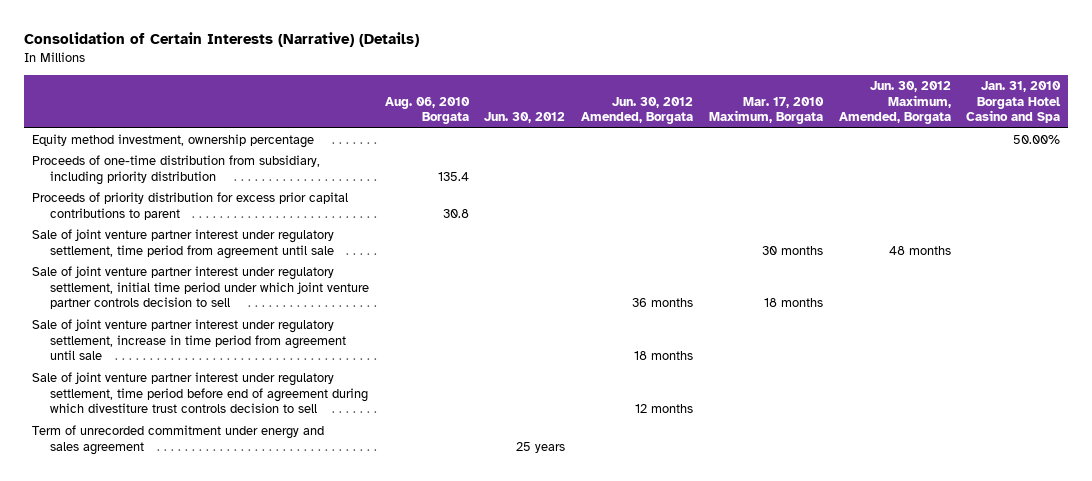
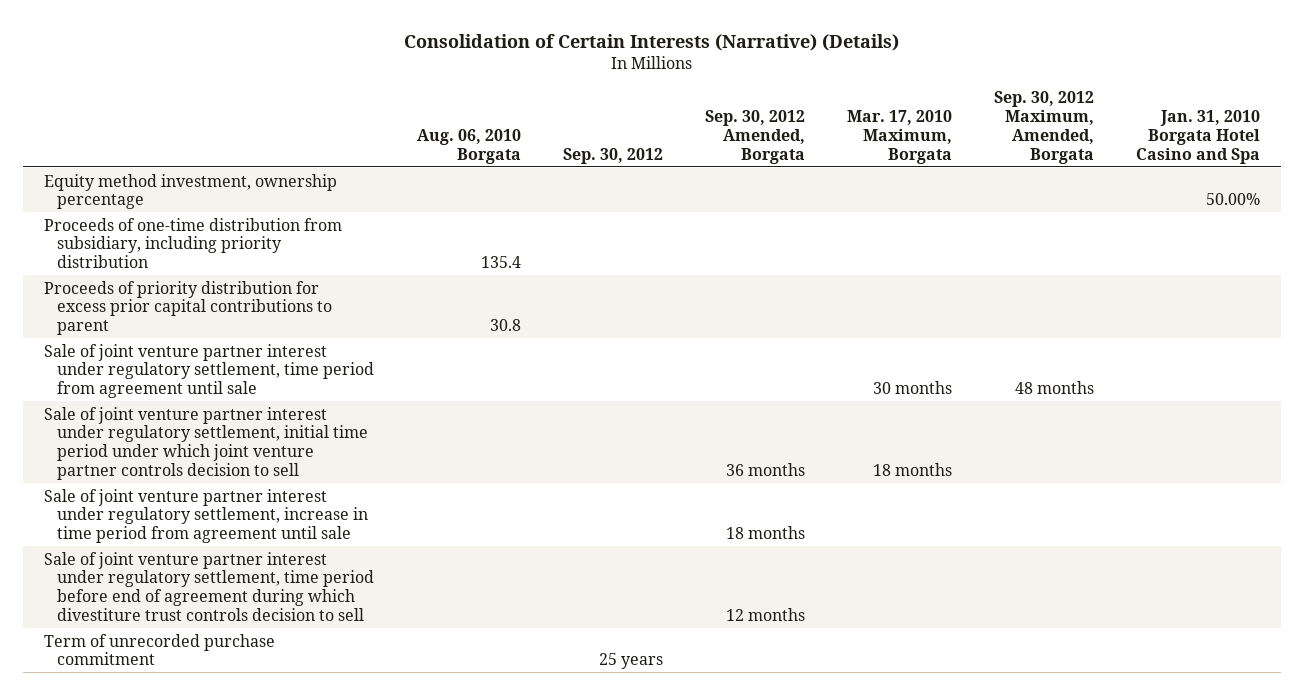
[484,112,566,124] Jun. 30, 2012 -> none
[581,96,694,125] Jun. 30, 2012 Amended, Borgata -> none
[838,81,951,125] Jun. 30, 2012 Maximum, Amended, Borgata -> none
none -> [562,147,663,164] Sep. 30, 2012
none -> [704,110,805,164] Sep. 30, 2012 Amended, Borgata
none -> [994,91,1095,164] Sep. 30, 2012 Maximum, Amended, Borgata
[31,425,324,455] Term of unrecorded commitment under energy and sales agreement -> [44,633,276,666] Term of unrecorded purchase commitment

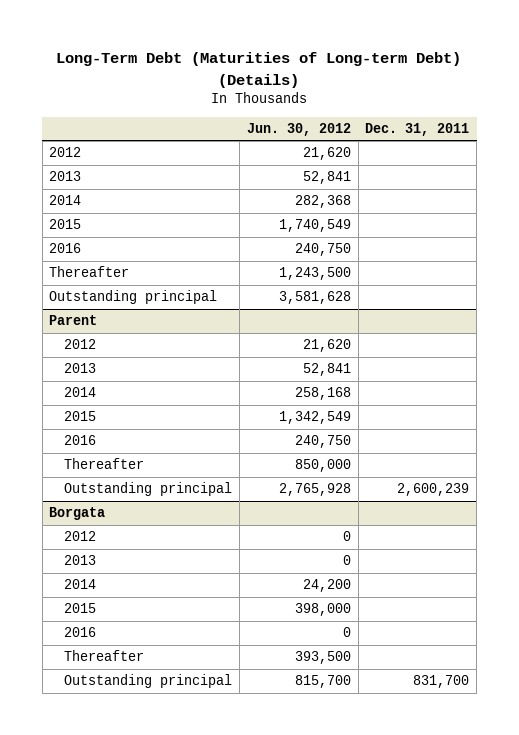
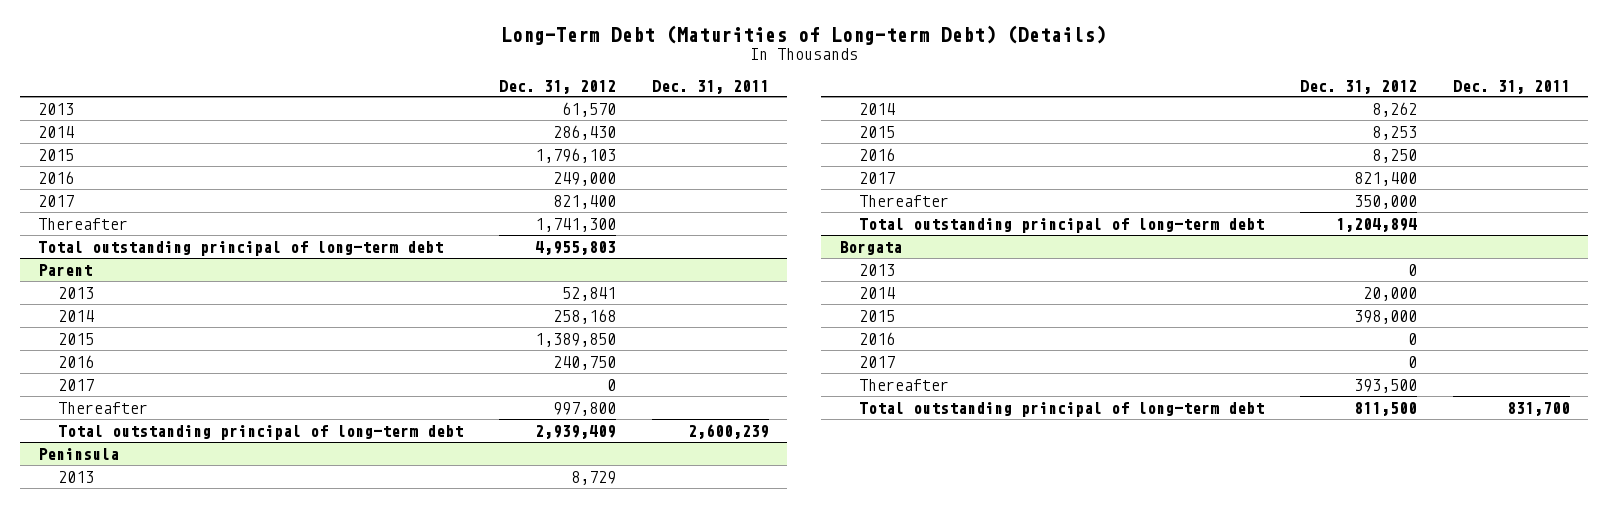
[246,123,351,137] Jun. 30, 2012 -> none
none -> [499,79,617,94] Dec. 31, 2012
[49,147,82,158] 2012 -> none
none -> [38,194,75,207] 2017
[49,290,218,305] Outstanding principal -> [38,240,444,256] Total outstanding principal of long-term debt
[64,339,97,350] 2012 -> none
none -> [57,378,94,391] 2017
[64,482,233,497] Outstanding principal -> [57,424,463,440] Total outstanding principal of long-term debt
none -> [38,447,120,460] Peninsula
none -> [57,470,94,483] 2013
none -> [858,102,895,115] 2014
none -> [858,125,895,138] 2015
none -> [858,147,895,161] 2016
none -> [858,171,895,184] 2017
none -> [858,194,949,207] Thereafter
none -> [858,217,1264,233] Total outstanding principal of long-term debt
[64,531,97,542] 2012 -> none
none -> [858,355,895,368] 2017
[64,674,233,689] Outstanding principal -> [858,401,1264,417] Total outstanding principal of long-term debt

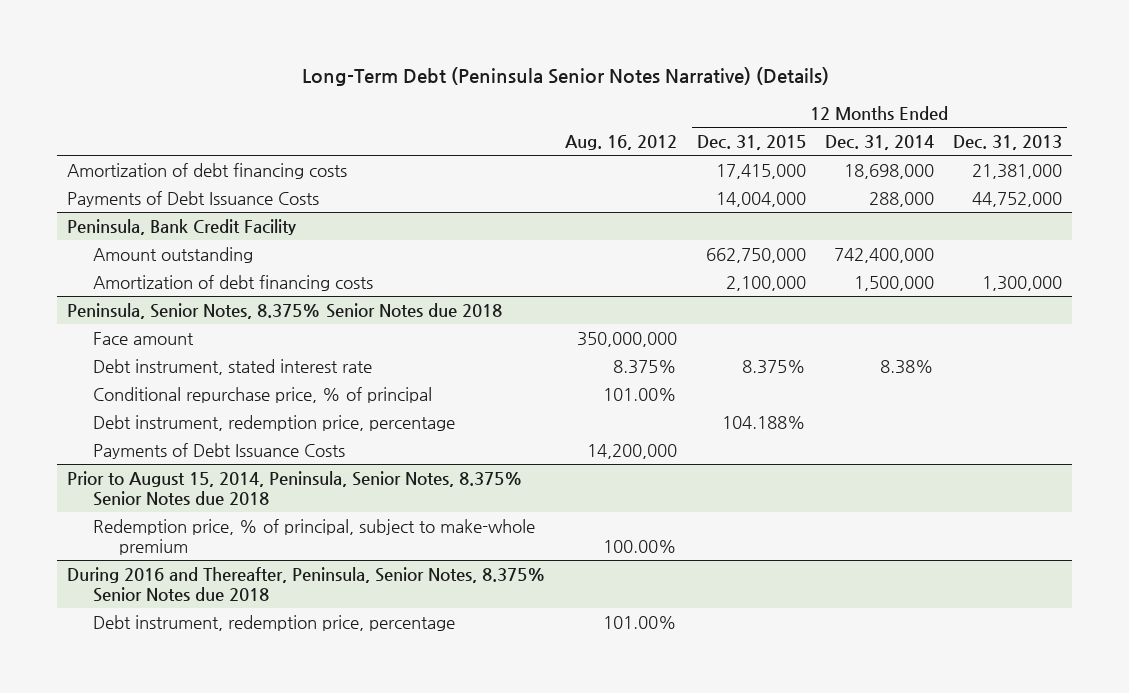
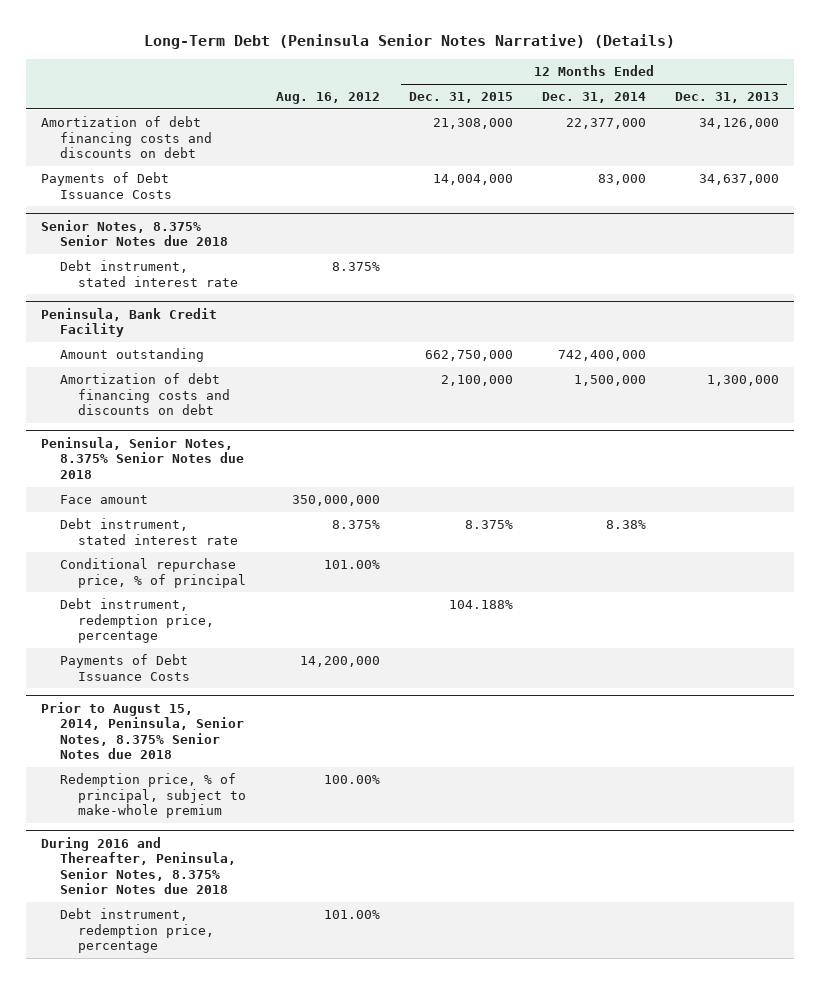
[66,162,347,179] Amortization of debt financing costs -> [40,116,212,159] Amortization of debt financing costs and discounts on debt
[715,163,806,179] 17,415,000 -> [432,118,513,130] 21,308,000
[843,163,934,179] 18,698,000 -> [566,118,647,130] 22,377,000
[972,163,1063,179] 21,381,000 -> [699,118,780,130] 34,126,000
[868,191,934,207] 288,000 -> [598,174,647,186] 83,000
[972,191,1063,207] 44,752,000 -> [699,174,780,186] 34,637,000
none -> [40,219,228,247] Senior Notes, 8.375% Senior Notes due 2018
none -> [59,260,239,287] Debt instrument, stated interest rate
[92,274,373,291] Amortization of debt financing costs -> [59,373,231,416] Amortization of debt financing costs and discounts on debt

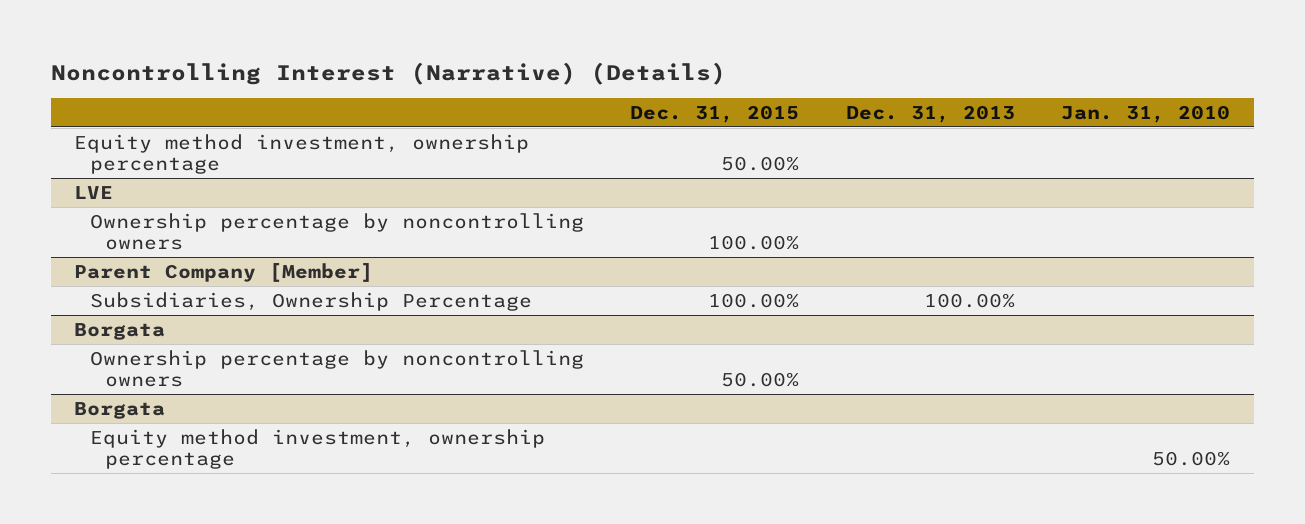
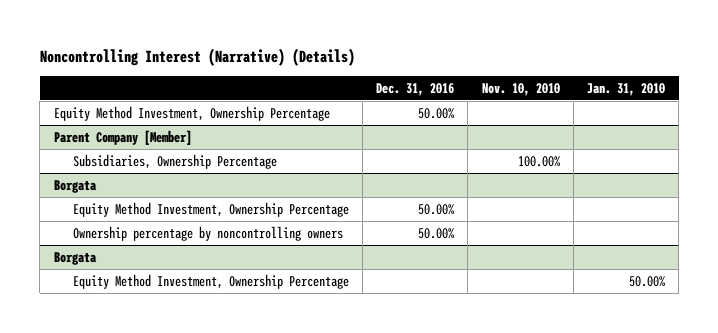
[630,104,800,123] Dec. 31, 2015 -> none
[845,104,1015,123] Dec. 31, 2013 -> none
none -> [376,82,455,96] Dec. 31, 2016
none -> [481,82,560,96] Nov. 10, 2010
[74,185,114,199] LVE -> none
[89,212,584,251] Ownership percentage by noncontrolling owners -> none
[74,133,530,175] Equity method investment, ownership percentage -> [53,105,330,121] Equity Method Investment, Ownership Percentage
none -> [72,201,349,217] Equity Method Investment, Ownership Percentage
[89,428,545,470] Equity method investment, ownership percentage -> [72,273,349,289] Equity Method Investment, Ownership Percentage

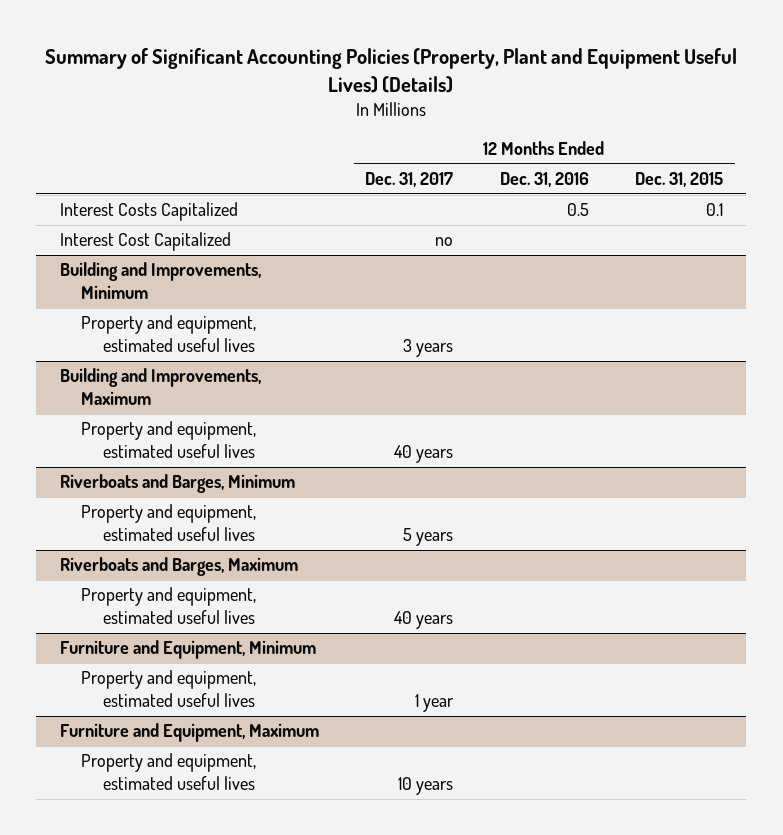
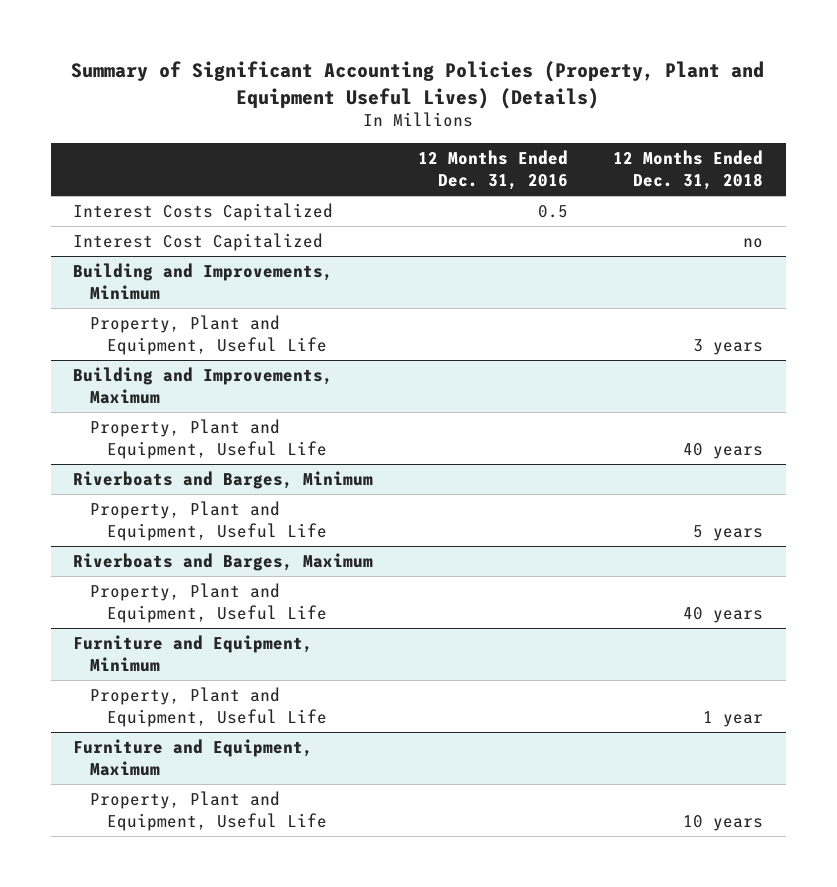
[365,172,454,188] Dec. 31, 2017 -> none
[635,172,724,188] Dec. 31, 2015 -> none
none -> [613,150,764,191] 12 Months Ended Dec. 31, 2018
[81,315,257,353] Property and equipment, estimated useful lives -> [90,314,328,355] Property, Plant and Equipment, Useful Life
[81,421,257,459] Property and equipment, estimated useful lives -> [90,418,328,459] Property, Plant and Equipment, Useful Life
[81,504,257,542] Property and equipment, estimated useful lives -> [90,500,328,541] Property, Plant and Equipment, Useful Life
[81,587,257,625] Property and equipment, estimated useful lives -> [90,582,328,623] Property, Plant and Equipment, Useful Life
[81,670,257,708] Property and equipment, estimated useful lives -> [90,686,328,727] Property, Plant and Equipment, Useful Life
[81,753,257,791] Property and equipment, estimated useful lives -> [90,790,328,831] Property, Plant and Equipment, Useful Life

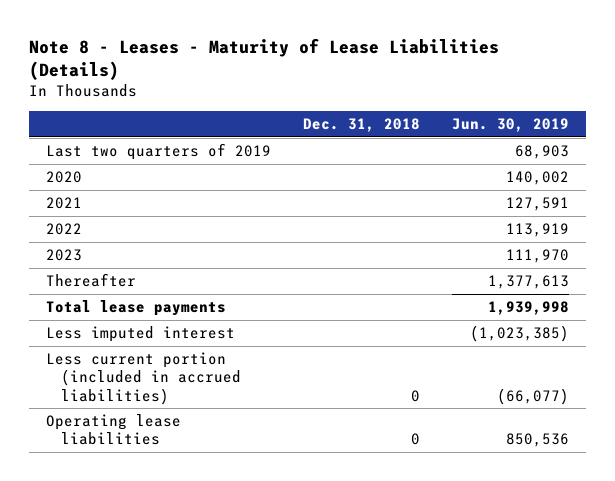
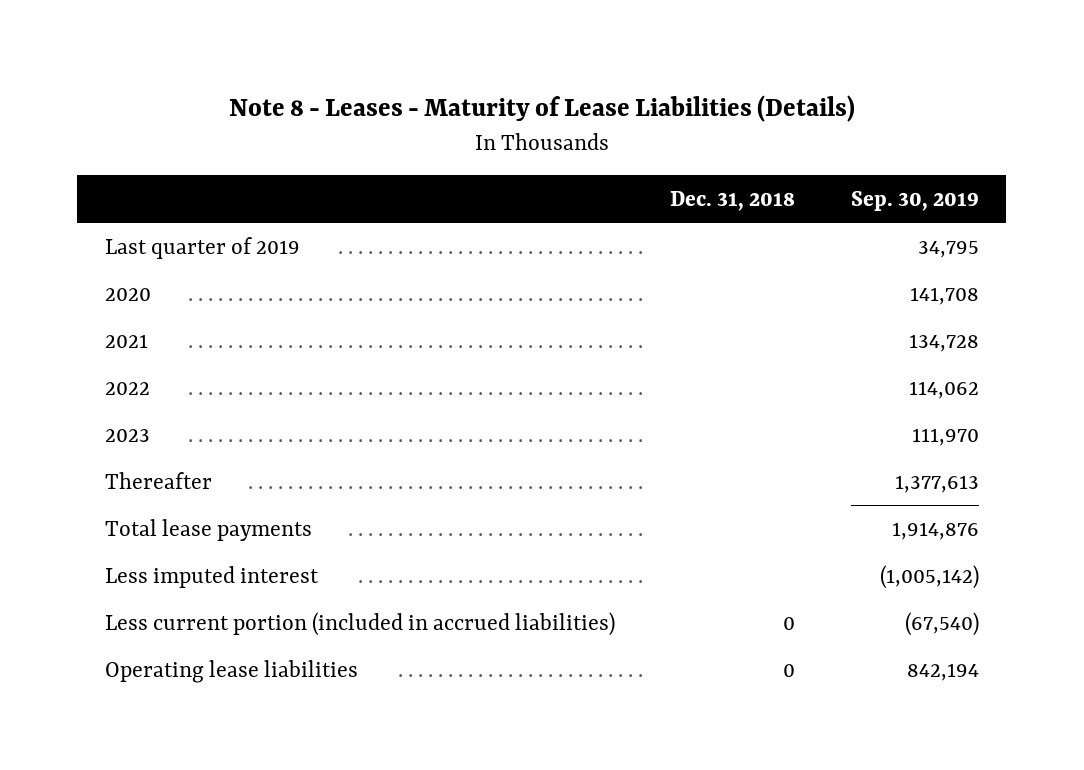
[452,118,570,133] Jun. 30, 2019 -> none
none -> [850,191,979,212] Sep. 30, 2019
[45,143,271,161] Last two quarters of 2019 -> [105,236,301,259] Last quarter of 2019

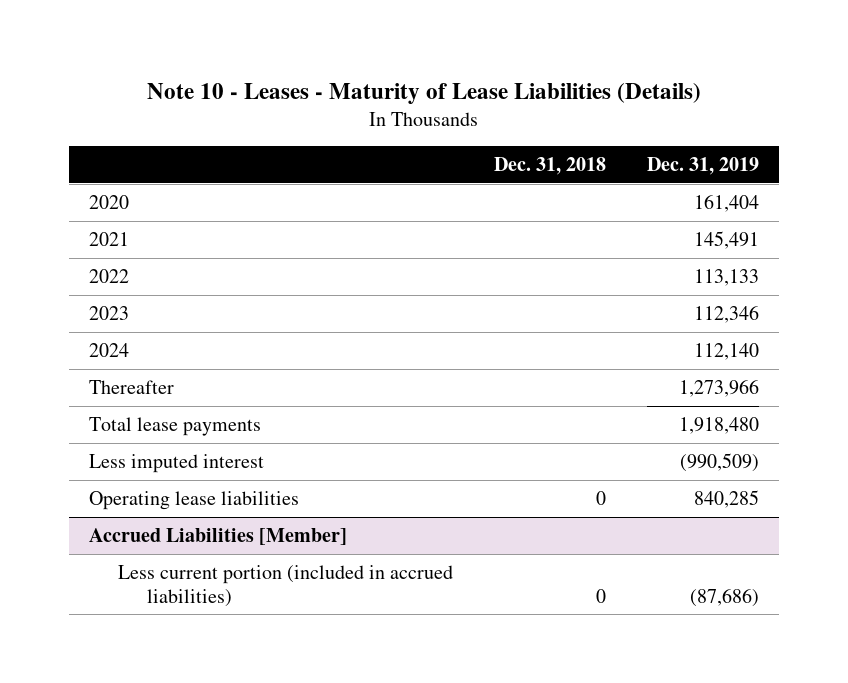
[228,95,855,123] Note 8 - Leases - Maturity of Lease Liabilities (Details) -> [147,83,702,105] Note 10 - Leases - Maturity of Lease Liabilities (Details)
[850,191,979,212] Sep. 30, 2019 -> none
none -> [646,156,759,175] Dec. 31, 2019
[105,236,301,259] Last quarter of 2019 -> none
none -> [89,342,130,357] 2024
[105,611,616,636] Less current portion (included in accrued liabilities) -> none
none -> [89,527,348,545] Accrued Liabilities [Member]
none -> [118,564,454,607] Less current portion (included in accrued liabilities)

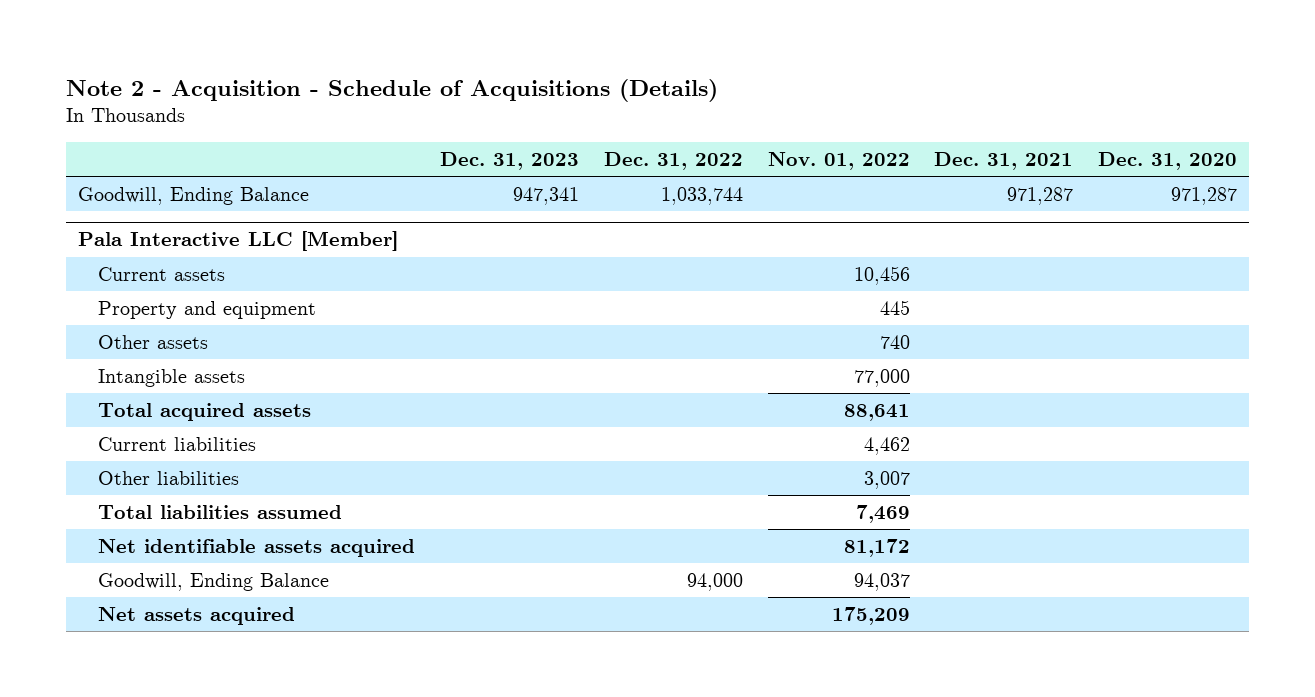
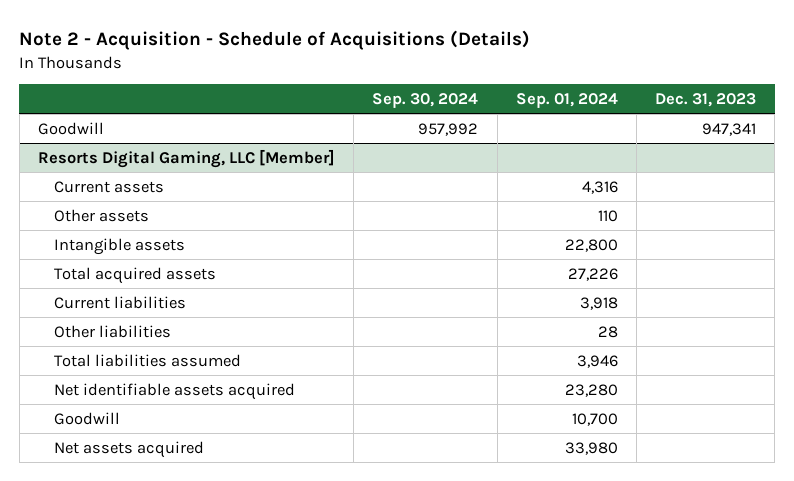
[603,151,743,170] Dec. 31, 2022 -> none
[767,151,910,170] Nov. 01, 2022 -> none
[934,151,1074,170] Dec. 31, 2021 -> none
[1098,151,1238,170] Dec. 31, 2020 -> none
none -> [372,92,479,108] Sep. 30, 2024
none -> [515,92,618,108] Sep. 01, 2024
[78,231,399,252] Pala Interactive LLC [Member] -> none
[98,266,226,281] Current assets -> none
[98,300,317,319] Property and equipment -> none
[98,334,209,349] Other assets -> none
[98,368,246,387] Intangible assets -> none
[98,402,312,421] Total acquired assets -> none
[98,436,257,451] Current liabilities -> none
[98,470,240,485] Other liabilities -> none
[98,504,343,519] Total liabilities assumed -> none
[98,538,416,557] Net identifiable assets acquired -> none
[98,572,330,591] Goodwill, Ending Balance -> none
[98,606,296,625] Net assets acquired -> none
[78,186,310,205] Goodwill, Ending Balance -> [38,121,105,135] Goodwill
none -> [38,148,336,168] Resorts Digital Gaming, LLC [Member]
none -> [54,180,165,193] Current assets
none -> [54,208,150,222] Other assets
none -> [54,237,186,255] Intangible assets
none -> [54,266,217,284] Total acquired assets
none -> [54,295,187,309] Current liabilities
none -> [54,324,172,338] Other liabilities
none -> [54,353,242,367] Total liabilities assumed
none -> [54,382,296,400] Net identifiable assets acquired
none -> [54,411,121,425] Goodwill
none -> [54,440,205,458] Net assets acquired

